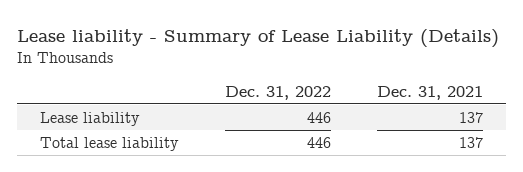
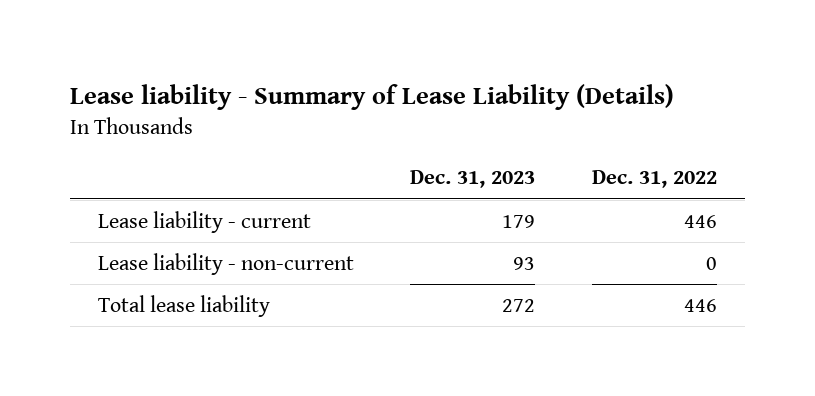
[377,85,484,100] Dec. 31, 2021 -> none
none -> [410,170,536,189] Dec. 31, 2023
[40,111,141,126] Lease liability -> [97,211,311,234] Lease liability - current
none -> [97,253,354,276] Lease liability - non-current

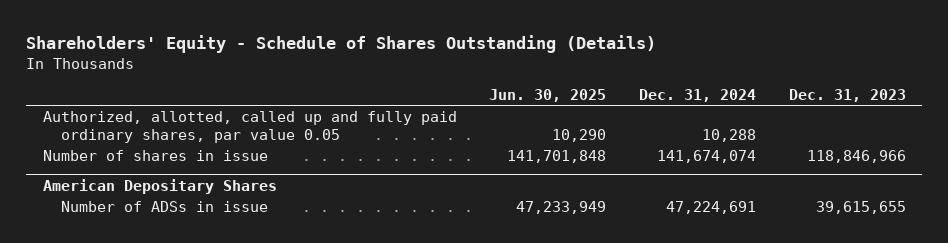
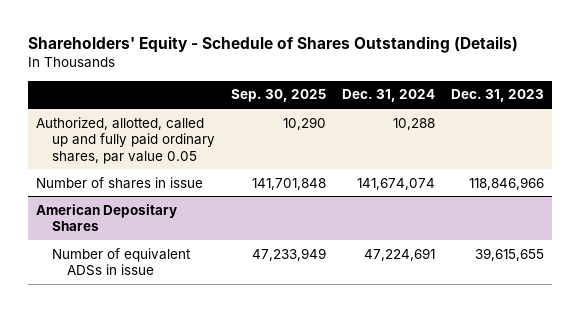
[489,88,607,102] Jun. 30, 2025 -> none
none -> [230,89,326,103] Sep. 30, 2025
[61,201,269,213] Number of ADSs in issue -> [51,247,191,277] Number of equivalent ADSs in issue

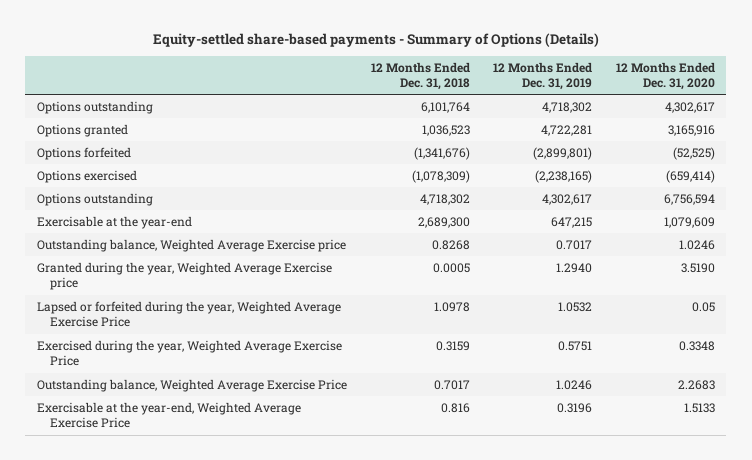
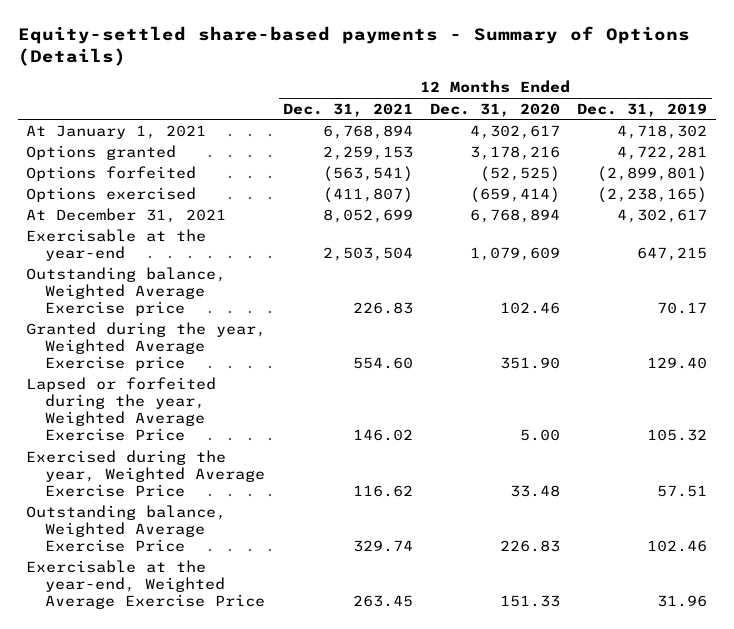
[370,61,470,90] 12 Months Ended Dec. 31, 2018 -> none
none -> [283,102,414,117] Dec. 31, 2021
[36,100,153,114] Options outstanding -> [26,124,207,139] At January 1, 2021
[667,124,715,136] 3,165,916 -> [470,145,561,160] 3,178,216
[36,192,153,206] Options outstanding -> none
none -> [26,207,227,223] At December 31, 2021
[556,239,593,250] 0.7017 -> [657,301,708,314] 70.17
[678,239,715,250] 1.0246 -> [500,301,561,314] 102.46
[556,262,593,273] 1.2940 -> [647,356,708,369] 129.40
[680,262,715,273] 3.5190 -> [500,356,561,369] 351.90
[558,301,593,312] 1.0532 -> [647,428,708,441] 105.32
[691,301,715,312] 0.05 -> [520,428,561,441] 5.00
[558,340,593,351] 0.5751 -> [657,484,708,497] 57.51
[678,340,715,351] 0.3348 -> [510,484,561,497] 33.48
[556,379,593,390] 1.0246 -> [647,539,708,552] 102.46
[677,379,715,390] 2.2683 -> [500,539,561,552] 226.83
[557,402,593,413] 0.3196 -> [657,594,708,607] 31.96
[683,402,715,413] 1.5133 -> [500,594,561,607] 151.33

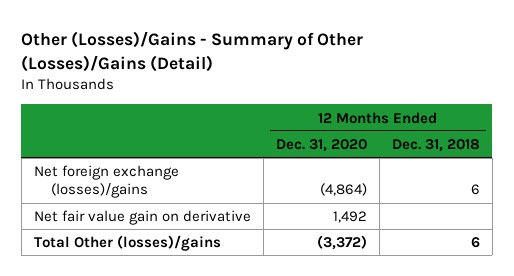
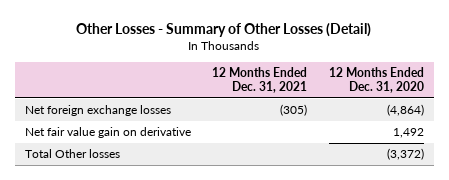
[21,31,364,72] Other (Losses)/Gains - Summary of Other (Losses)/Gains (Detail) -> [76,22,372,37] Other Losses - Summary of Other Losses (Detail)
[391,138,480,152] Dec. 31, 2018 -> none
none -> [212,66,308,94] 12 Months Ended Dec. 31, 2021
[33,165,179,199] Net foreign exchange (losses)/gains -> [25,105,172,117] Net foreign exchange losses
[33,235,221,252] Total Other (losses)/gains -> [25,149,121,159] Total Other losses

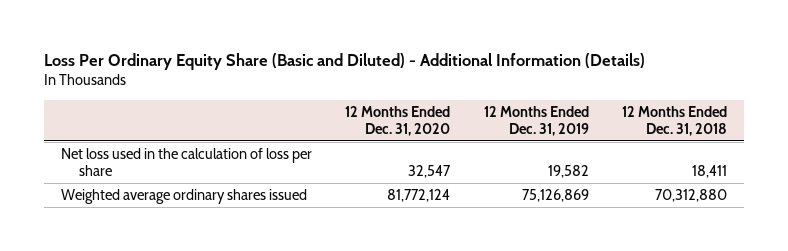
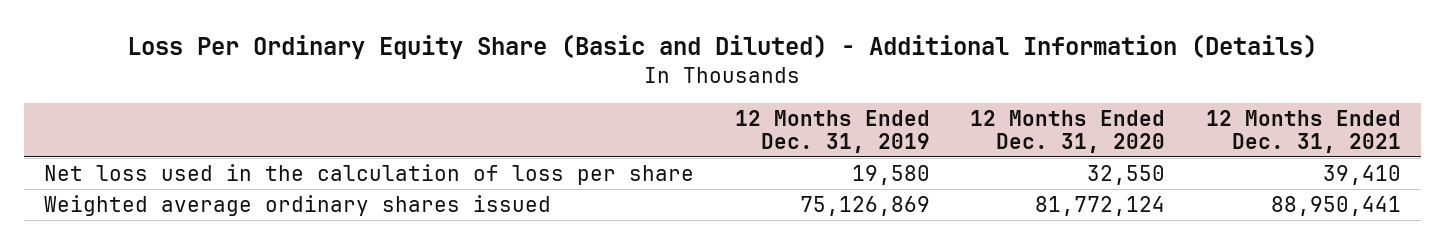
[622,105,728,136] 12 Months Ended Dec. 31, 2018 -> none
none -> [1205,109,1401,154] 12 Months Ended Dec. 31, 2021
[408,165,452,179] 32,547 -> [1087,164,1166,185] 32,550
[547,165,589,179] 19,582 -> [851,164,930,185] 19,580

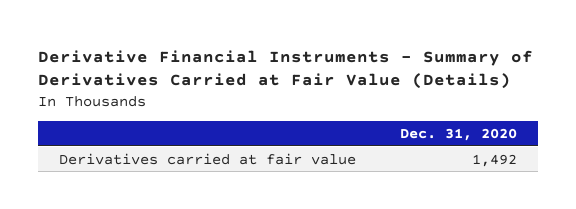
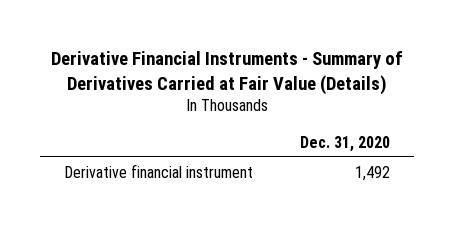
[59,152,357,165] Derivatives carried at fair value -> [63,164,253,179] Derivative financial instrument

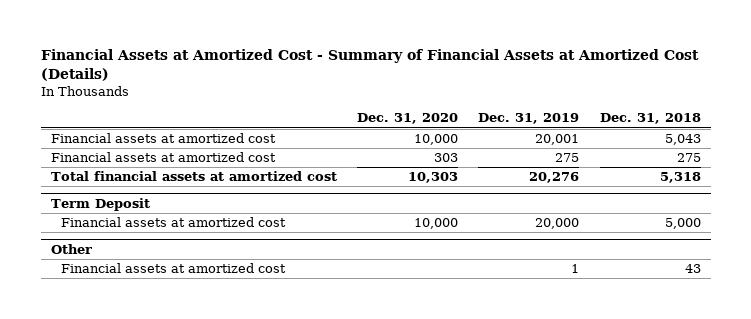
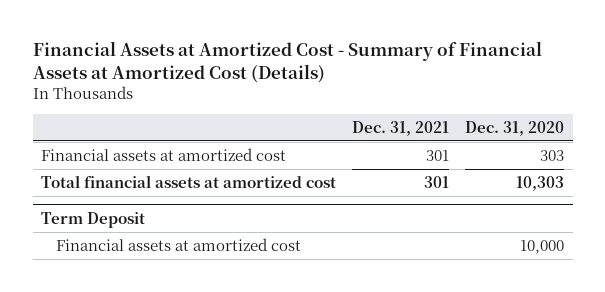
[478,113,580,125] Dec. 31, 2019 -> none
[599,113,701,125] Dec. 31, 2018 -> none
none -> [352,120,450,136] Dec. 31, 2021
[50,133,276,144] Financial assets at amortized cost -> none
[50,244,92,255] Other -> none
[61,263,287,274] Financial assets at amortized cost -> none

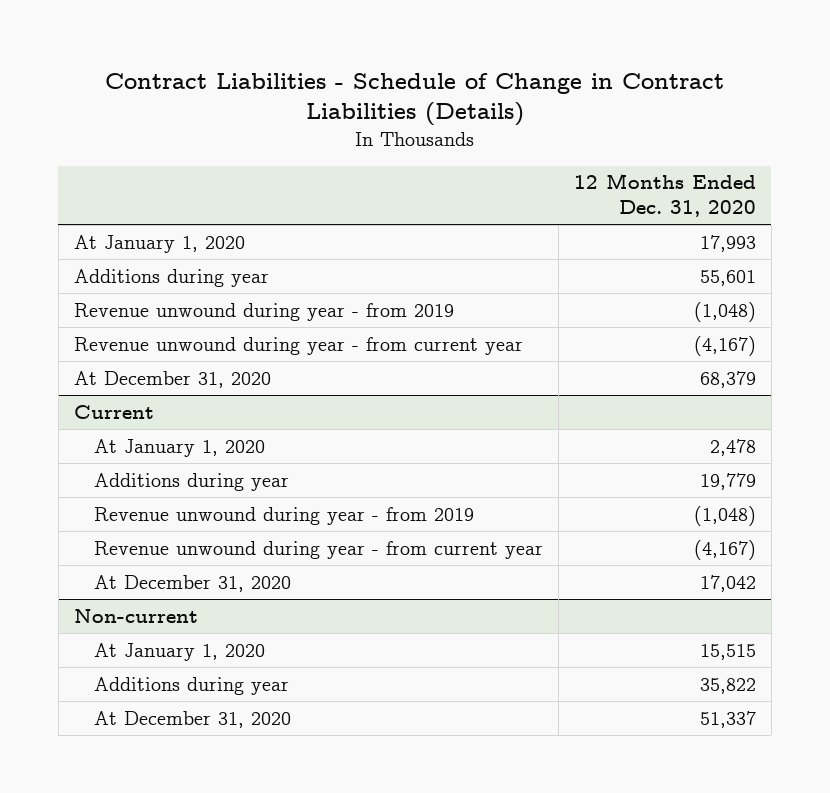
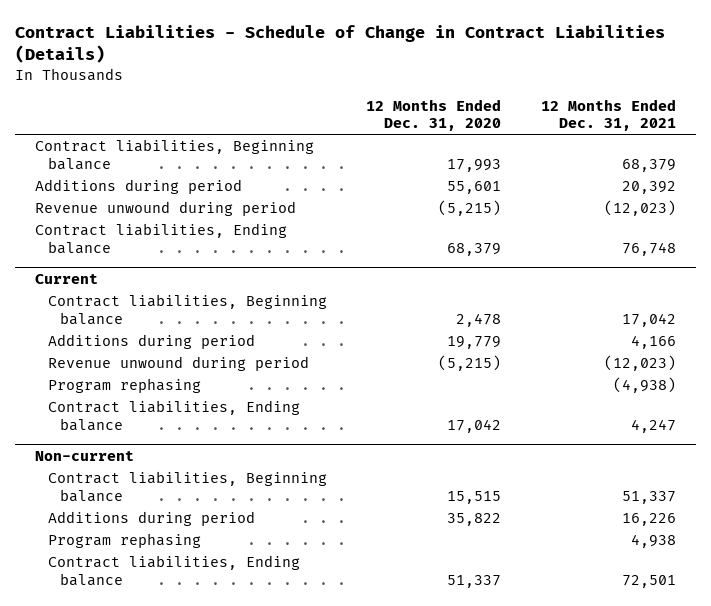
none -> [540,98,676,132] 12 Months Ended Dec. 31, 2021
[73,302,454,321] Revenue unwound during year - from 2019 -> none
[73,234,245,253] At January 1, 2020 -> [35,139,315,170] Contract liabilities, Beginning balance
[73,268,269,287] Additions during year -> [35,179,243,195] Additions during period
[73,336,523,355] Revenue unwound during year - from current year -> [35,201,297,217] Revenue unwound during period
[693,335,756,356] (4,167) -> [438,200,502,217] (5,215)
[73,370,271,388] At December 31, 2020 -> [35,223,288,254] Contract liabilities, Ending balance
[94,506,475,525] Revenue unwound during year - from 2019 -> none
[94,438,266,457] At January 1, 2020 -> [47,294,327,325] Contract liabilities, Beginning balance
[94,472,290,491] Additions during year -> [47,334,255,350] Additions during period
[94,540,544,559] Revenue unwound during year - from current year -> [47,356,309,372] Revenue unwound during period
[693,539,756,560] (4,167) -> [438,355,502,372] (5,215)
none -> [47,378,201,394] Program rephasing
[94,574,292,592] At December 31, 2020 -> [47,400,300,431] Contract liabilities, Ending balance
[94,642,266,661] At January 1, 2020 -> [47,471,327,502] Contract liabilities, Beginning balance
[94,676,290,695] Additions during year -> [47,511,255,527] Additions during period
none -> [47,533,201,549] Program rephasing
[94,710,292,728] At December 31, 2020 -> [47,555,300,586] Contract liabilities, Ending balance

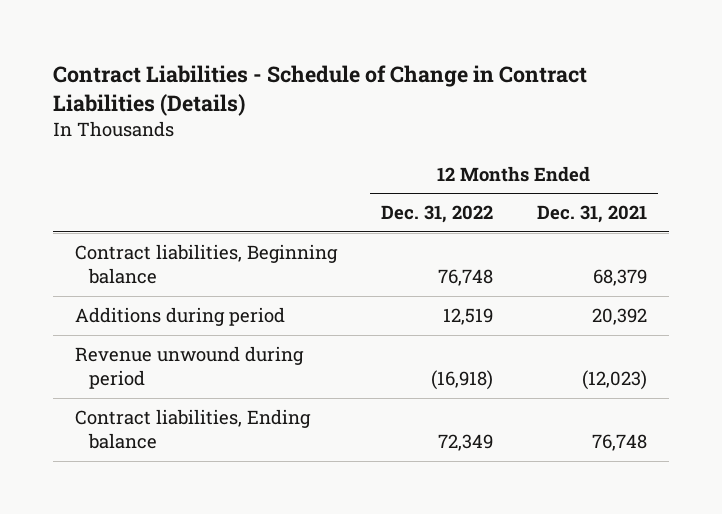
[366,98,502,132] 12 Months Ended Dec. 31, 2020 -> none
none -> [381,205,494,224] Dec. 31, 2022
[35,274,99,285] Current -> none
[47,294,327,325] Contract liabilities, Beginning balance -> none
[47,334,255,350] Additions during period -> none
[47,356,309,372] Revenue unwound during period -> none
[47,378,201,394] Program rephasing -> none
[47,400,300,431] Contract liabilities, Ending balance -> none
[35,451,135,462] Non-current -> none
[47,471,327,502] Contract liabilities, Beginning balance -> none
[47,511,255,527] Additions during period -> none
[47,533,201,549] Program rephasing -> none
[47,555,300,586] Contract liabilities, Ending balance -> none

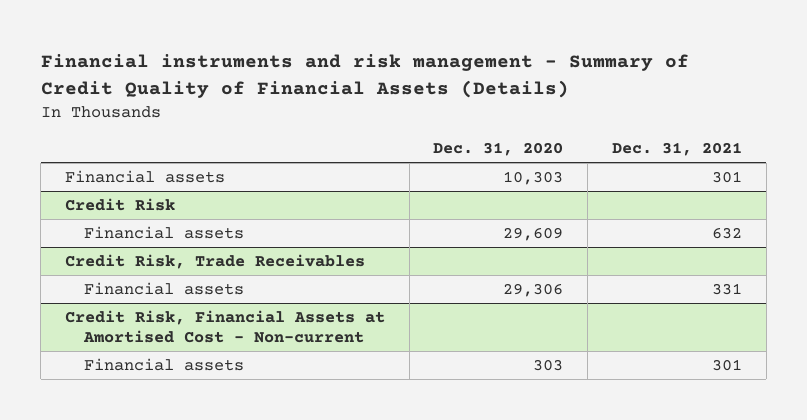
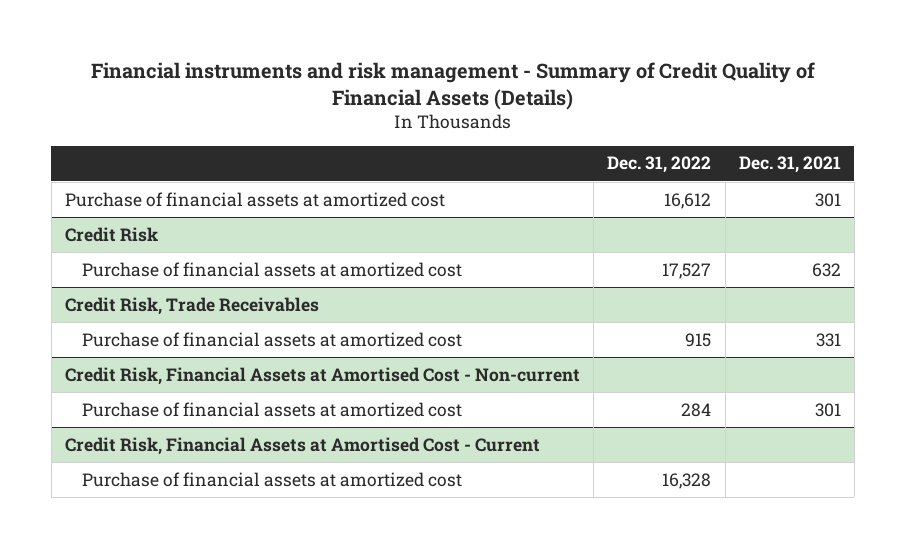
[433,141,564,156] Dec. 31, 2020 -> none
none -> [607,156,712,174] Dec. 31, 2022
[64,170,225,184] Financial assets -> [64,191,445,207] Purchase of financial assets at amortized cost
[84,226,245,240] Financial assets -> [81,261,462,277] Purchase of financial assets at amortized cost
[84,282,245,296] Financial assets -> [81,331,462,347] Purchase of financial assets at amortized cost
[84,358,245,372] Financial assets -> [81,401,462,417] Purchase of financial assets at amortized cost
none -> [64,436,540,455] Credit Risk, Financial Assets at Amortised Cost - Current
none -> [81,471,462,487] Purchase of financial assets at amortized cost

